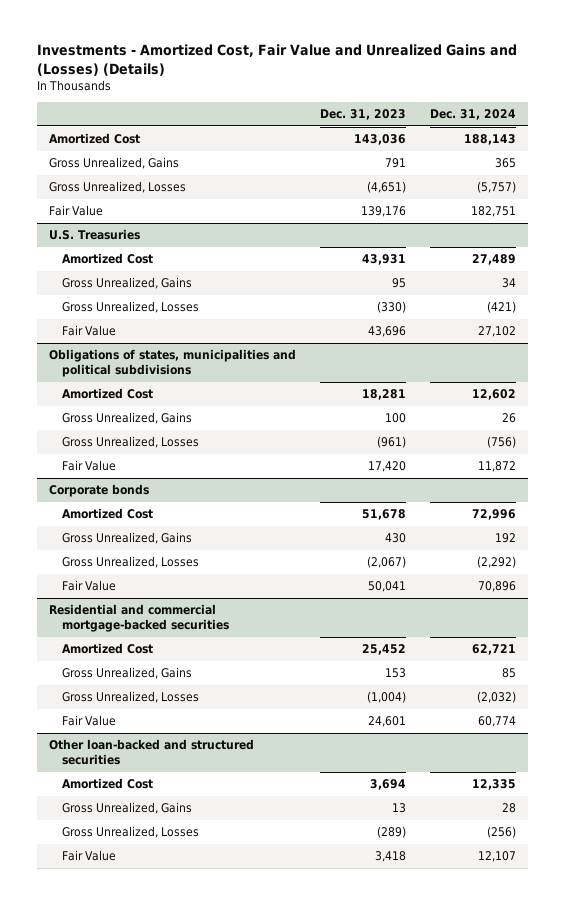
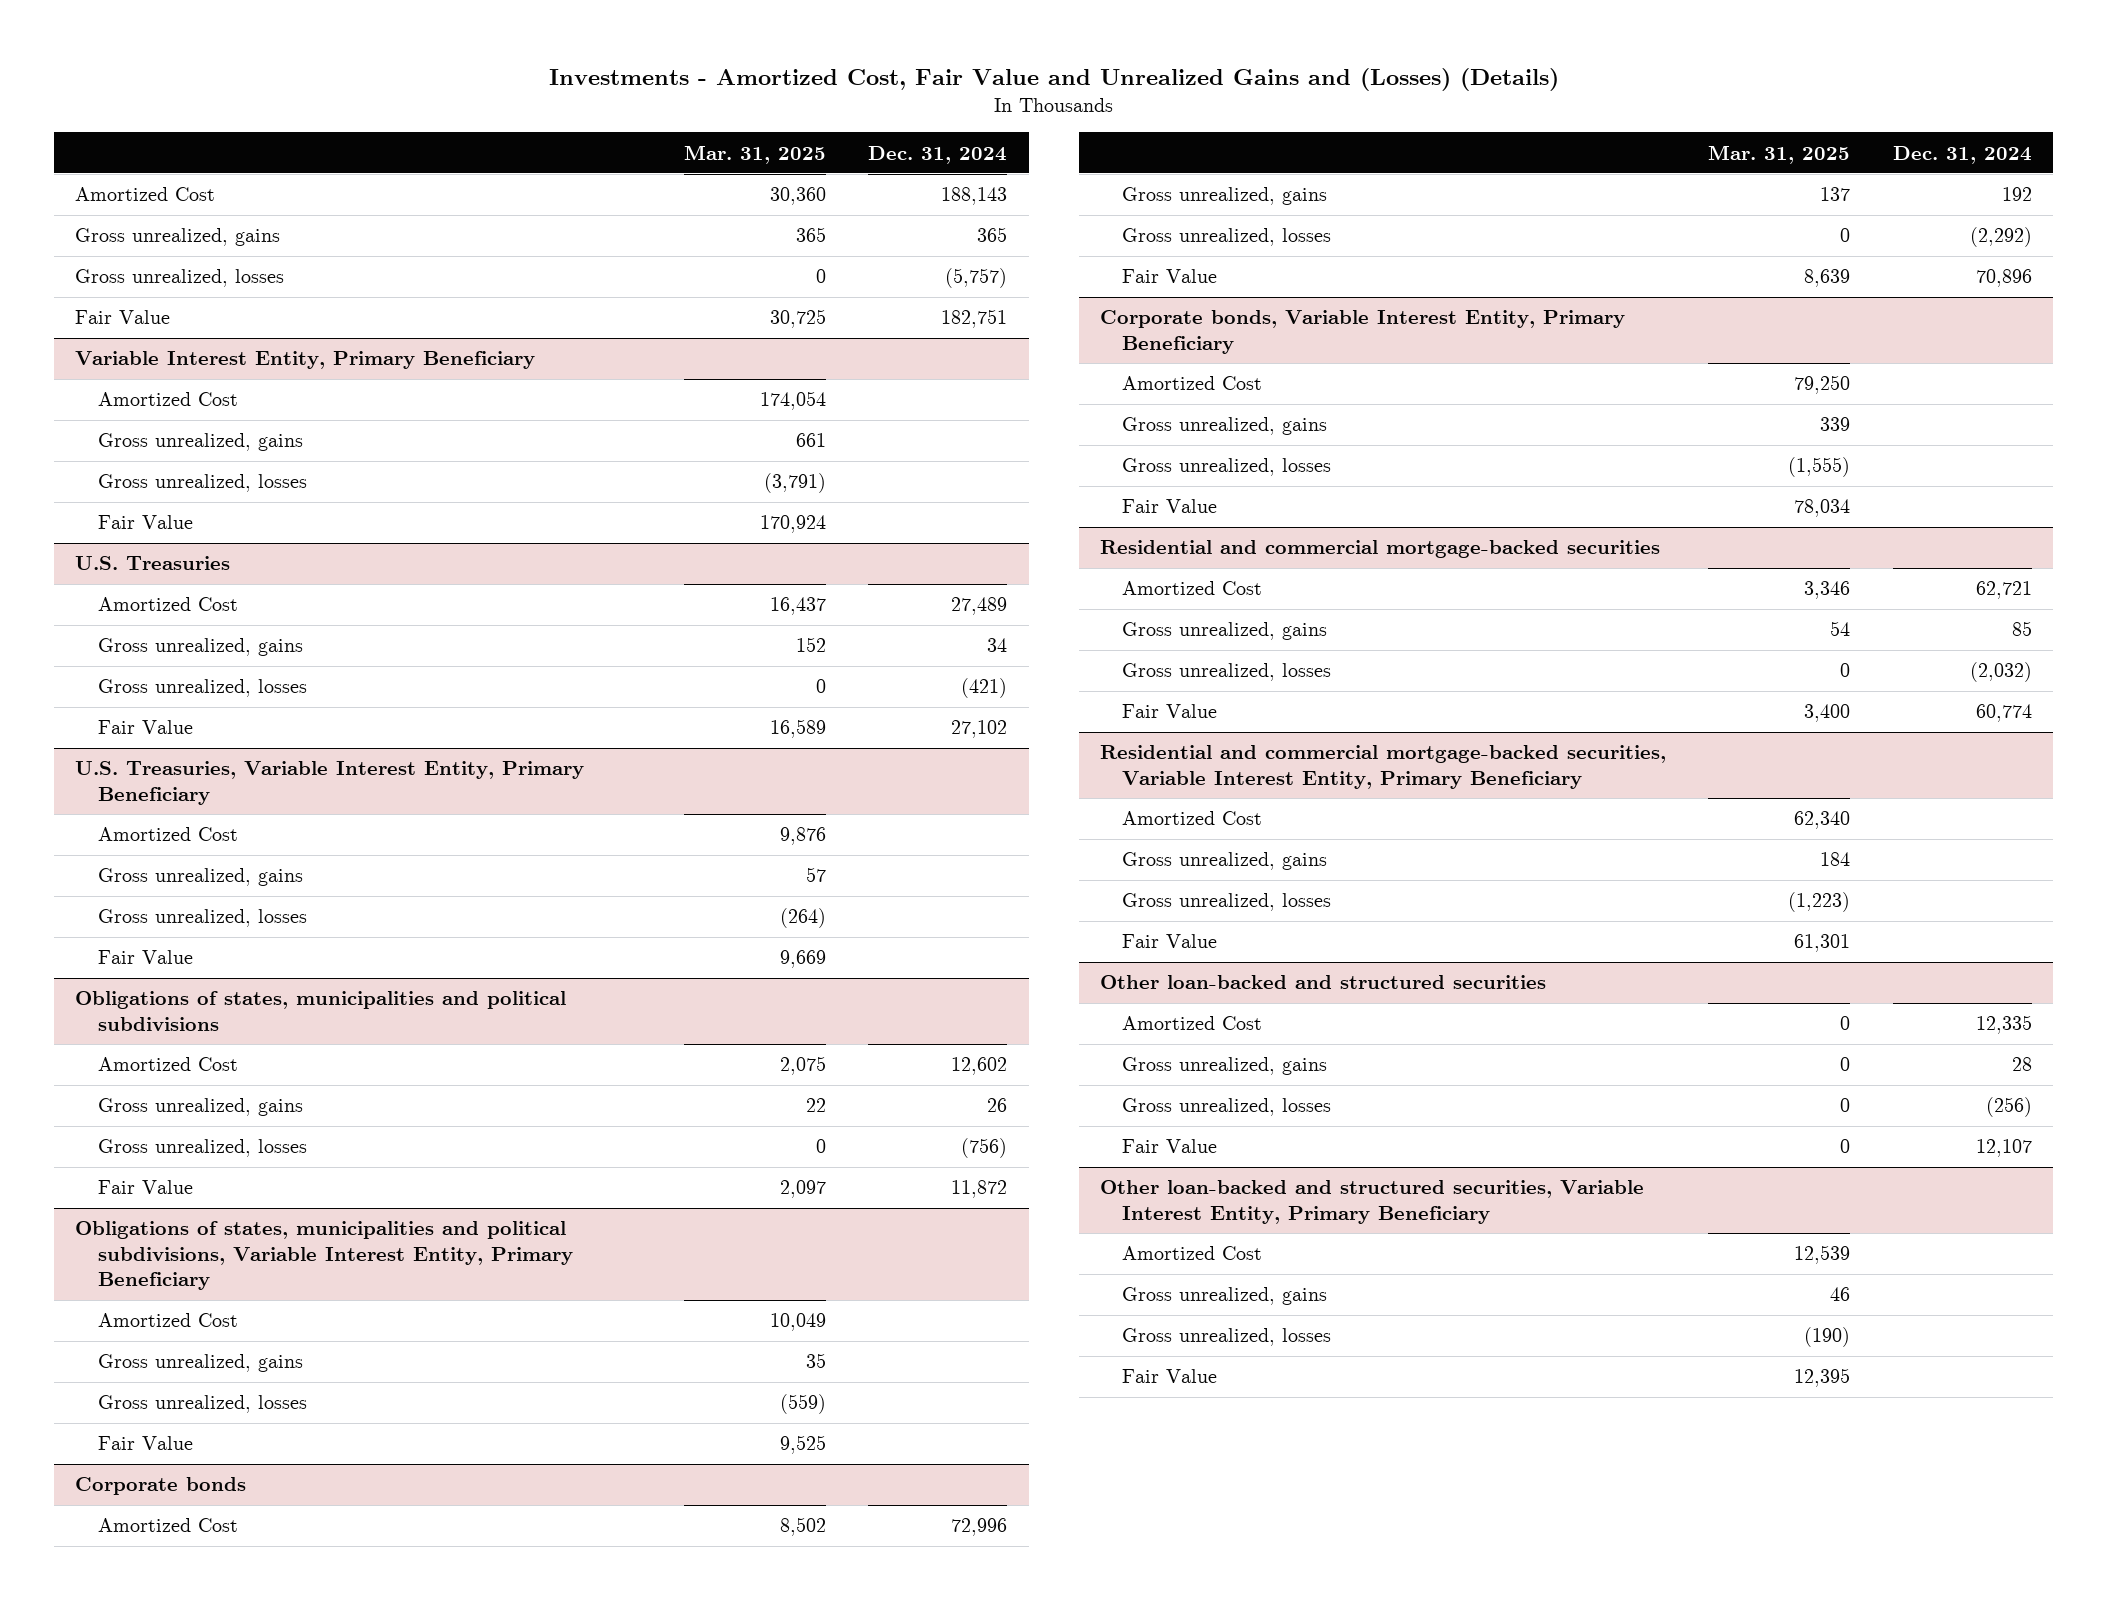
[319,109,406,121] Dec. 31, 2023 -> none
none -> [683,144,826,164] Mar. 31, 2025
[48,157,179,170] Gross Unrealized, Gains -> [75,228,281,247] Gross unrealized, gains
[48,181,186,194] Gross Unrealized, Losses -> [75,269,285,288] Gross unrealized, losses
none -> [75,351,536,370] Variable Interest Entity, Primary Beneficiary
none -> [97,392,238,407] Amortized Cost
none -> [97,433,303,452] Gross unrealized, gains
none -> [97,474,307,493] Gross unrealized, losses
none -> [97,515,193,530] Fair Value
[62,277,193,290] Gross Unrealized, Gains -> [97,638,303,657] Gross unrealized, gains
[62,301,200,314] Gross Unrealized, Losses -> [97,679,307,698] Gross unrealized, losses
none -> [75,761,585,805] U.S. Treasuries, Variable Interest Entity, Primary Beneficiary
none -> [97,827,238,842] Amortized Cost
none -> [97,868,303,887] Gross unrealized, gains
none -> [97,909,307,928] Gross unrealized, losses
none -> [97,950,193,965] Fair Value
[62,412,193,425] Gross Unrealized, Gains -> [97,1098,303,1117] Gross unrealized, gains
[62,436,200,449] Gross Unrealized, Losses -> [97,1139,307,1158] Gross unrealized, losses
none -> [75,1221,573,1291] Obligations of states, municipalities and political subdivisions, Variable Interest Entity, Primary Beneficiary
none -> [97,1313,238,1328] Amortized Cost
none -> [97,1354,303,1373] Gross unrealized, gains
none -> [97,1395,307,1414] Gross unrealized, losses
none -> [97,1436,193,1451] Fair Value
[62,532,193,545] Gross Unrealized, Gains -> [1121,187,1327,206] Gross unrealized, gains
[62,556,200,569] Gross Unrealized, Losses -> [1121,228,1331,247] Gross unrealized, losses
none -> [1099,310,1625,354] Corporate bonds, Variable Interest Entity, Primary Beneficiary
none -> [1121,376,1262,391] Amortized Cost
none -> [1121,417,1327,436] Gross unrealized, gains
none -> [1121,458,1331,477] Gross unrealized, losses
none -> [1121,499,1217,514] Fair Value
[62,667,193,680] Gross Unrealized, Gains -> [1121,622,1327,641] Gross unrealized, gains
[62,691,200,704] Gross Unrealized, Losses -> [1121,663,1331,682] Gross unrealized, losses
none -> [1099,745,1666,789] Residential and commercial mortgage-backed securities, Variable Interest Entity, Primary Beneficiary
none -> [1121,811,1262,826] Amortized Cost
none -> [1121,852,1327,871] Gross unrealized, gains
none -> [1121,893,1331,912] Gross unrealized, losses
none -> [1121,934,1217,949] Fair Value
[62,802,193,815] Gross Unrealized, Gains -> [1121,1057,1327,1076] Gross unrealized, gains
[62,826,200,839] Gross Unrealized, Losses -> [1121,1098,1331,1117] Gross unrealized, losses
none -> [1099,1180,1644,1224] Other loan-backed and structured securities, Variable Interest Entity, Primary Beneficiary
none -> [1121,1246,1262,1261] Amortized Cost
none -> [1121,1287,1327,1306] Gross unrealized, gains
none -> [1121,1328,1331,1347] Gross unrealized, losses
none -> [1121,1369,1217,1384] Fair Value

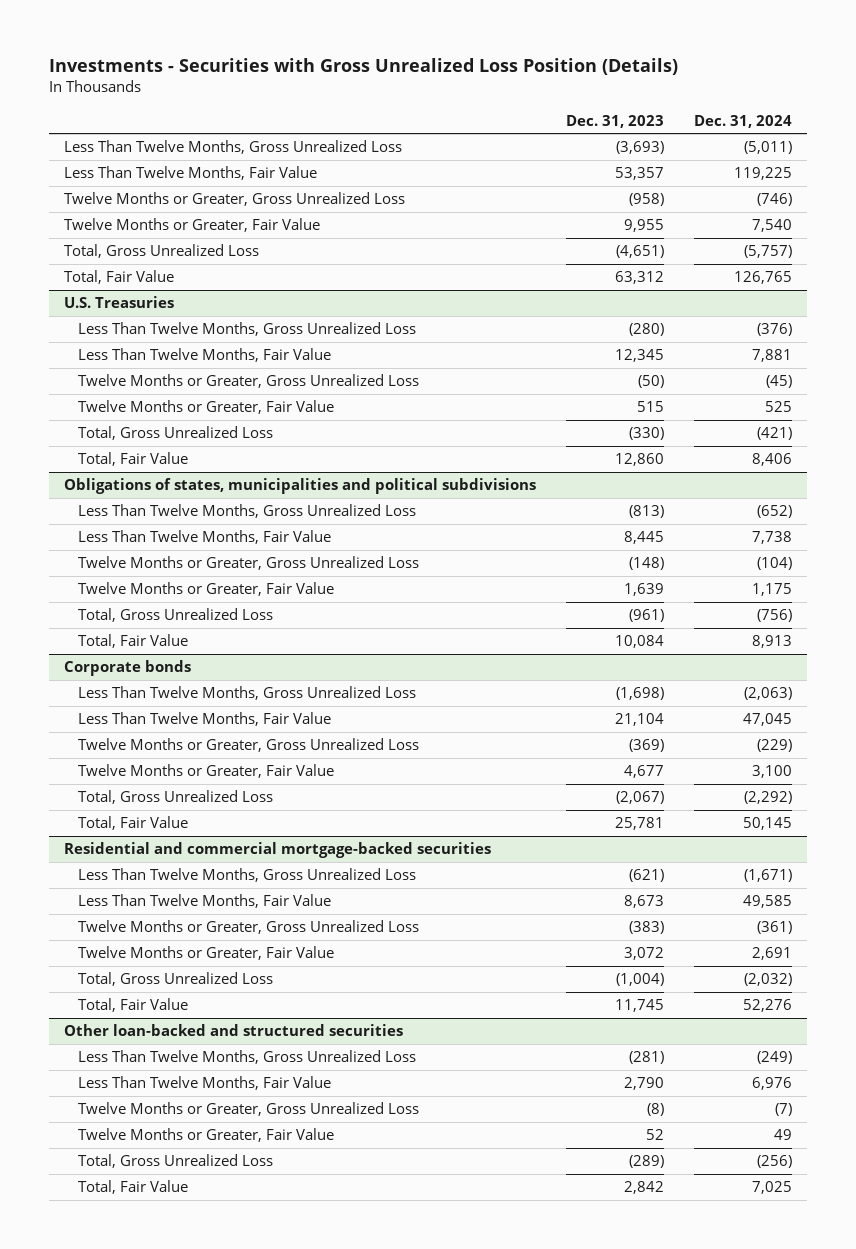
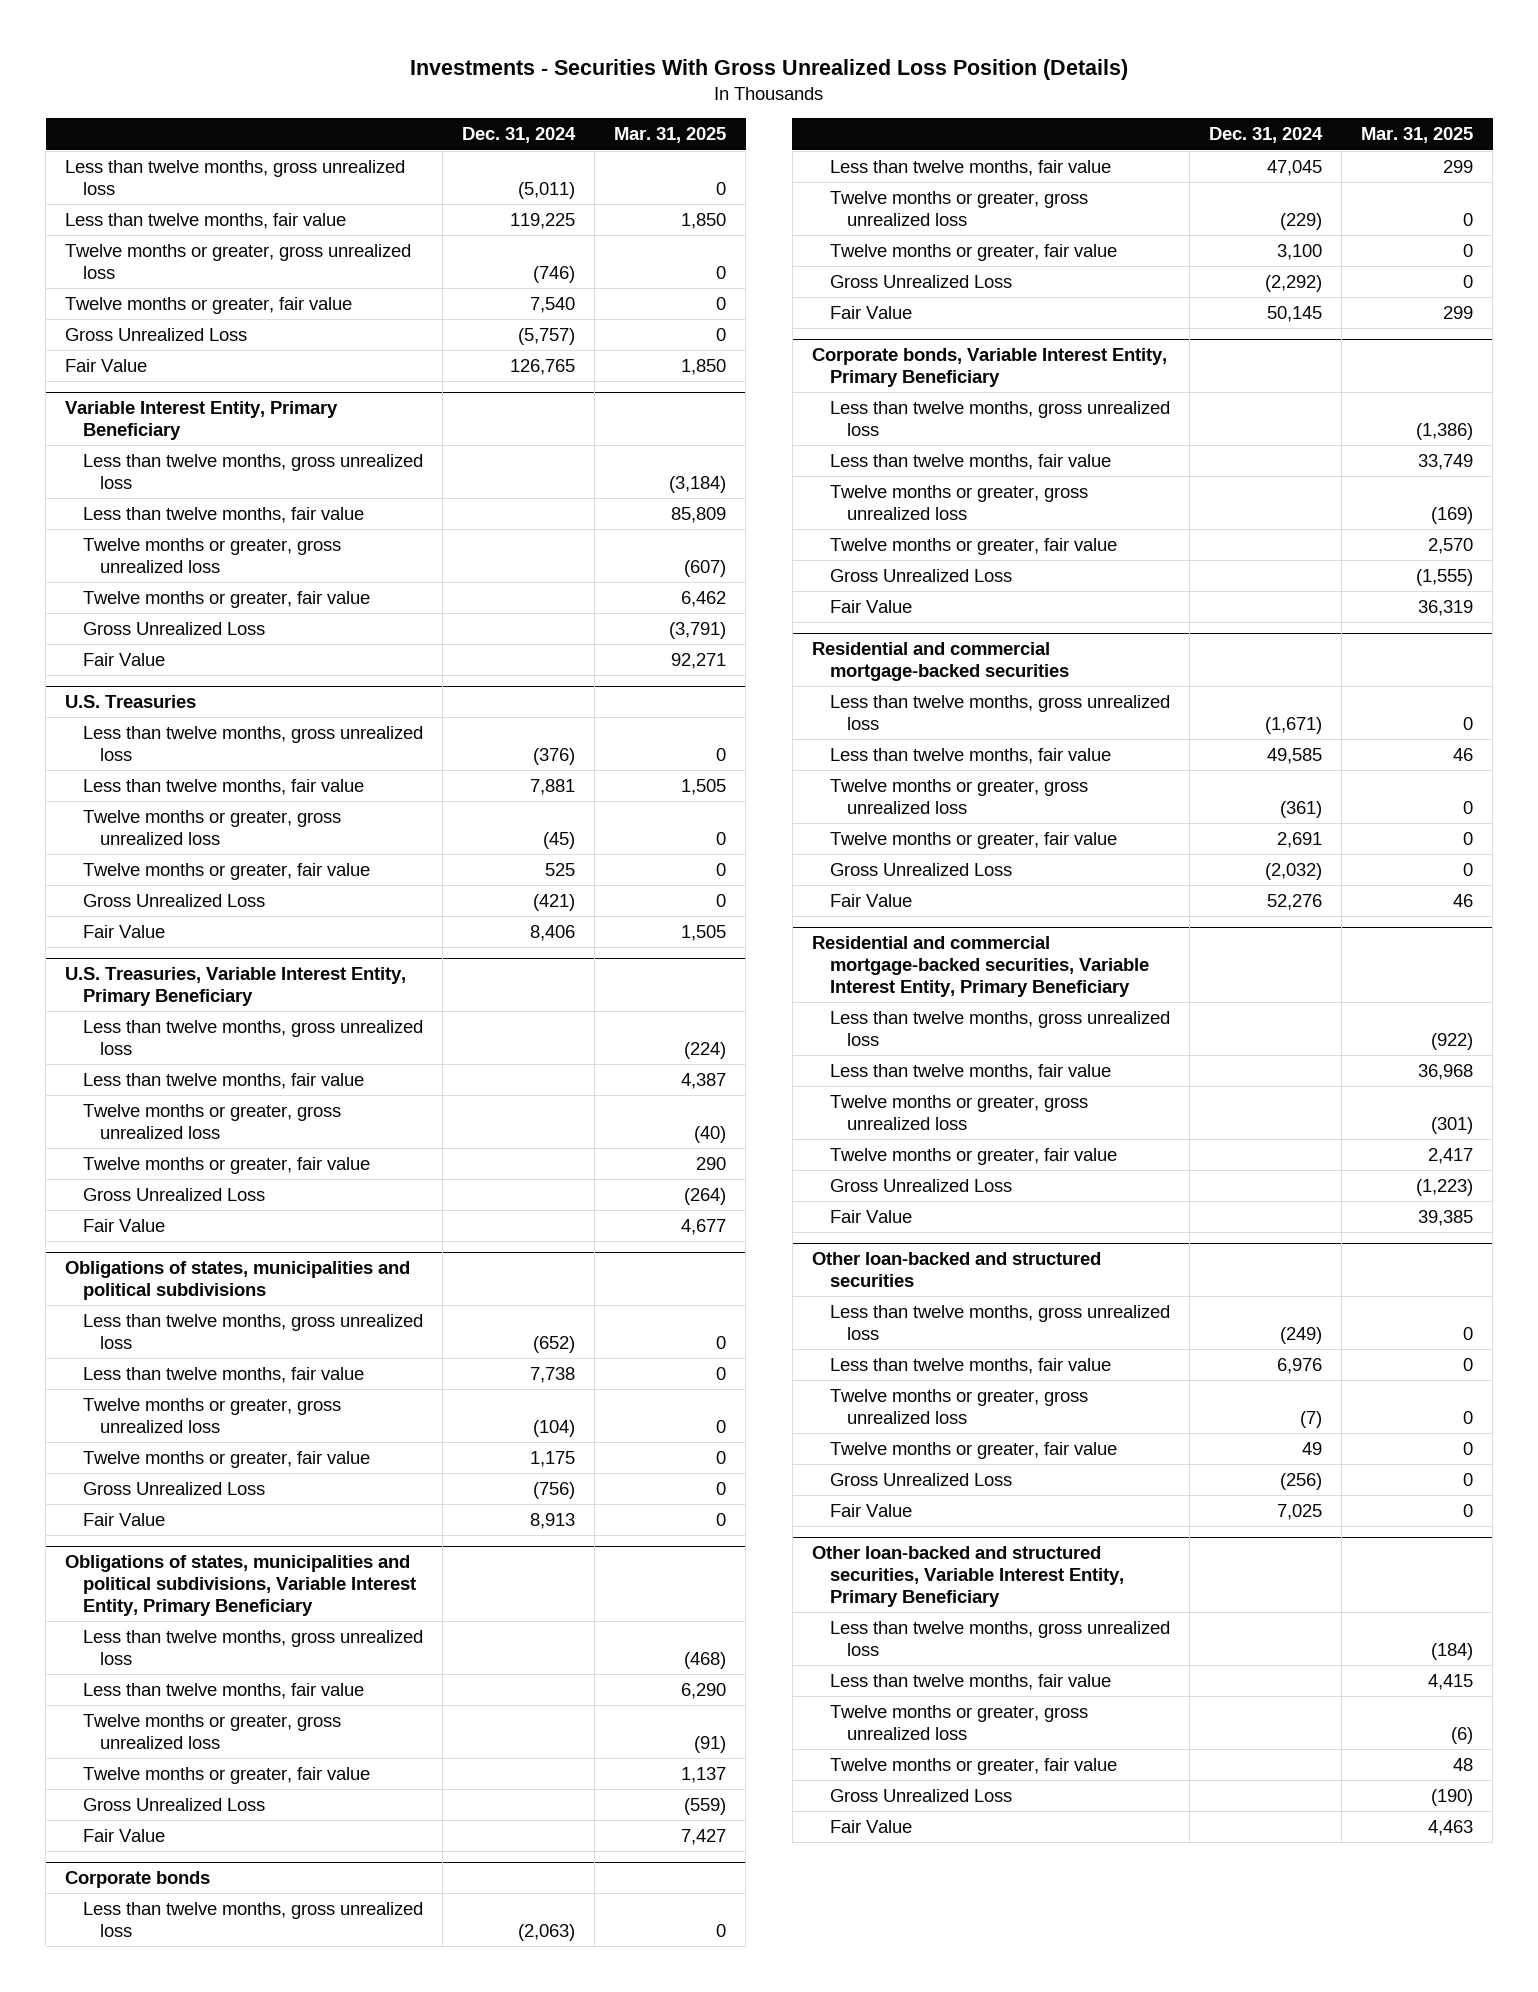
[48,58,678,76] Investments - Securities with Gross Unrealized Loss Position (Details) -> [410,58,1129,80] Investments - Securities With Gross Unrealized Loss Position (Details)
[565,114,664,128] Dec. 31, 2023 -> none
none -> [614,127,727,144] Mar. 31, 2025
[63,140,402,155] Less Than Twelve Months, Gross Unrealized Loss -> [65,160,406,196] Less than twelve months, gross unrealized loss
[63,166,317,181] Less Than Twelve Months, Fair Value -> [65,213,347,230] Less than twelve months, fair value
[63,192,405,207] Twelve Months or Greater, Gross Unrealized Loss -> [65,244,412,280] Twelve months or greater, gross unrealized loss
[63,218,320,233] Twelve Months or Greater, Fair Value -> [65,297,353,315] Twelve months or greater, fair value
[63,244,259,259] Total, Gross Unrealized Loss -> [65,328,248,342] Gross Unrealized Loss
[63,270,174,285] Total, Fair Value -> [65,359,148,373] Fair Value
none -> [65,401,339,441] Variable Interest Entity, Primary Beneficiary
none -> [82,454,423,490] Less than twelve months, gross unrealized loss
none -> [82,507,364,524] Less than twelve months, fair value
none -> [82,538,341,574] Twelve months or greater, gross unrealized loss
none -> [82,591,370,609] Twelve months or greater, fair value
none -> [82,622,265,636] Gross Unrealized Loss
none -> [82,653,165,667] Fair Value
[77,322,416,337] Less Than Twelve Months, Gross Unrealized Loss -> [82,726,423,762] Less than twelve months, gross unrealized loss
[77,348,331,363] Less Than Twelve Months, Fair Value -> [82,779,364,796] Less than twelve months, fair value
[77,374,419,389] Twelve Months or Greater, Gross Unrealized Loss -> [82,810,341,846] Twelve months or greater, gross unrealized loss
[77,400,334,415] Twelve Months or Greater, Fair Value -> [82,863,370,881] Twelve months or greater, fair value
[77,426,273,441] Total, Gross Unrealized Loss -> [82,894,265,908] Gross Unrealized Loss
[77,452,188,467] Total, Fair Value -> [82,925,165,939] Fair Value
none -> [65,967,407,1007] U.S. Treasuries, Variable Interest Entity, Primary Beneficiary
none -> [82,1020,423,1056] Less than twelve months, gross unrealized loss
none -> [82,1073,364,1090] Less than twelve months, fair value
none -> [82,1104,341,1140] Twelve months or greater, gross unrealized loss
none -> [82,1157,370,1175] Twelve months or greater, fair value
none -> [82,1188,265,1202] Gross Unrealized Loss
none -> [82,1219,165,1233] Fair Value
[77,504,416,519] Less Than Twelve Months, Gross Unrealized Loss -> [82,1314,423,1350] Less than twelve months, gross unrealized loss
[77,530,331,545] Less Than Twelve Months, Fair Value -> [82,1367,364,1384] Less than twelve months, fair value
[77,556,419,571] Twelve Months or Greater, Gross Unrealized Loss -> [82,1398,341,1434] Twelve months or greater, gross unrealized loss
[77,582,334,597] Twelve Months or Greater, Fair Value -> [82,1451,370,1469] Twelve months or greater, fair value
[77,608,273,623] Total, Gross Unrealized Loss -> [82,1482,265,1496] Gross Unrealized Loss
[77,634,188,649] Total, Fair Value -> [82,1513,165,1527] Fair Value
none -> [65,1555,416,1617] Obligations of states, municipalities and political subdivisions, Variable Interest Entity, Primary Beneficiary
none -> [82,1630,423,1666] Less than twelve months, gross unrealized loss
none -> [82,1683,364,1700] Less than twelve months, fair value
none -> [82,1714,341,1750] Twelve months or greater, gross unrealized loss
none -> [82,1767,370,1785] Twelve months or greater, fair value
none -> [82,1798,265,1812] Gross Unrealized Loss
none -> [82,1829,165,1843] Fair Value
[77,686,416,701] Less Than Twelve Months, Gross Unrealized Loss -> [82,1902,423,1938] Less than twelve months, gross unrealized loss
[77,712,331,727] Less Than Twelve Months, Fair Value -> [829,160,1111,177] Less than twelve months, fair value
[77,738,419,753] Twelve Months or Greater, Gross Unrealized Loss -> [829,191,1088,227] Twelve months or greater, gross unrealized loss
[77,764,334,779] Twelve Months or Greater, Fair Value -> [829,244,1117,262] Twelve months or greater, fair value
[77,790,273,805] Total, Gross Unrealized Loss -> [829,275,1012,289] Gross Unrealized Loss
[77,816,188,831] Total, Fair Value -> [829,306,912,320] Fair Value
none -> [812,348,1168,388] Corporate bonds, Variable Interest Entity, Primary Beneficiary
none -> [829,401,1170,437] Less than twelve months, gross unrealized loss
none -> [829,454,1111,471] Less than twelve months, fair value
none -> [829,485,1088,521] Twelve months or greater, gross unrealized loss
none -> [829,538,1117,556] Twelve months or greater, fair value
none -> [829,569,1012,583] Gross Unrealized Loss
none -> [829,600,912,614] Fair Value
[77,868,416,883] Less Than Twelve Months, Gross Unrealized Loss -> [829,695,1170,731] Less than twelve months, gross unrealized loss
[77,894,331,909] Less Than Twelve Months, Fair Value -> [829,748,1111,765] Less than twelve months, fair value
[77,920,419,935] Twelve Months or Greater, Gross Unrealized Loss -> [829,779,1088,815] Twelve months or greater, gross unrealized loss
[77,946,334,961] Twelve Months or Greater, Fair Value -> [829,832,1117,850] Twelve months or greater, fair value
[77,972,273,987] Total, Gross Unrealized Loss -> [829,863,1012,877] Gross Unrealized Loss
[77,998,188,1013] Total, Fair Value -> [829,894,912,908] Fair Value
none -> [812,936,1149,998] Residential and commercial mortgage-backed securities, Variable Interest Entity, Primary Beneficiary
none -> [829,1011,1170,1047] Less than twelve months, gross unrealized loss
none -> [829,1064,1111,1081] Less than twelve months, fair value
none -> [829,1095,1088,1131] Twelve months or greater, gross unrealized loss
none -> [829,1148,1117,1166] Twelve months or greater, fair value
none -> [829,1179,1012,1193] Gross Unrealized Loss
none -> [829,1210,912,1224] Fair Value
[77,1050,416,1065] Less Than Twelve Months, Gross Unrealized Loss -> [829,1305,1170,1341] Less than twelve months, gross unrealized loss
[77,1076,331,1091] Less Than Twelve Months, Fair Value -> [829,1358,1111,1375] Less than twelve months, fair value
[77,1102,419,1117] Twelve Months or Greater, Gross Unrealized Loss -> [829,1389,1088,1425] Twelve months or greater, gross unrealized loss
[77,1128,334,1143] Twelve Months or Greater, Fair Value -> [829,1442,1117,1460] Twelve months or greater, fair value
[77,1154,273,1169] Total, Gross Unrealized Loss -> [829,1473,1012,1487] Gross Unrealized Loss
[77,1180,188,1195] Total, Fair Value -> [829,1504,912,1518] Fair Value
none -> [812,1546,1124,1608] Other loan-backed and structured securities, Variable Interest Entity, Primary Beneficiary
none -> [829,1621,1170,1657] Less than twelve months, gross unrealized loss
none -> [829,1674,1111,1691] Less than twelve months, fair value
none -> [829,1705,1088,1741] Twelve months or greater, gross unrealized loss
none -> [829,1758,1117,1776] Twelve months or greater, fair value
none -> [829,1789,1012,1803] Gross Unrealized Loss
none -> [829,1820,912,1834] Fair Value

